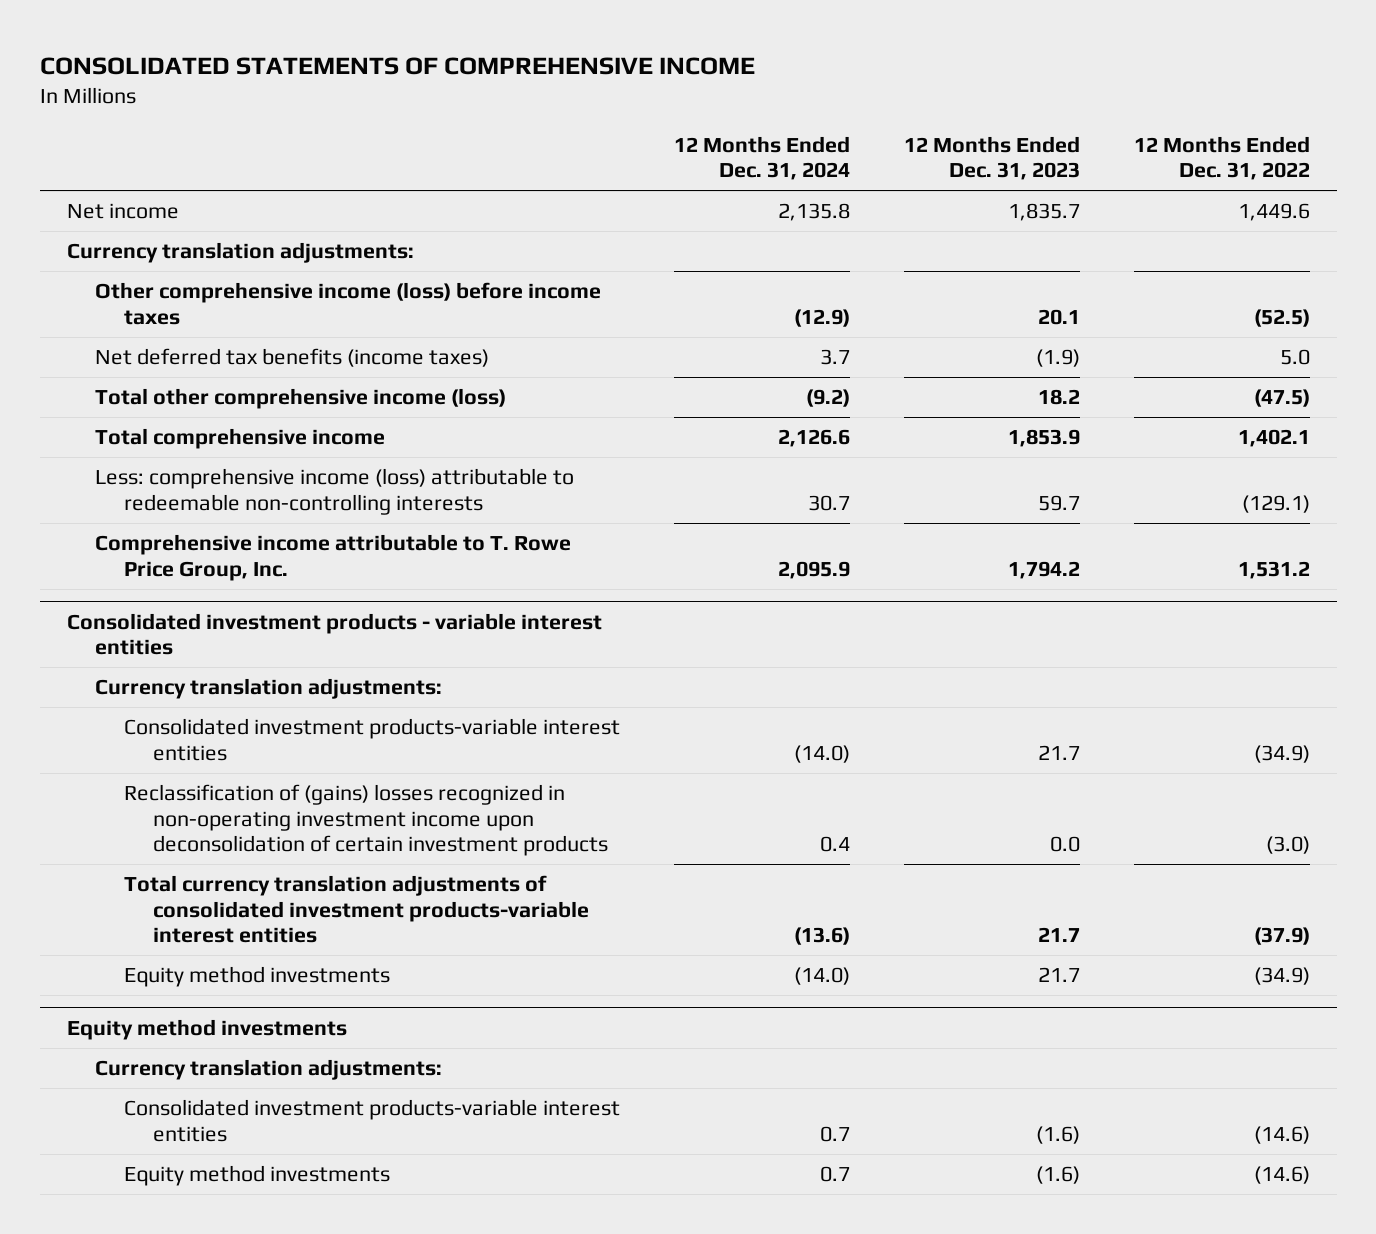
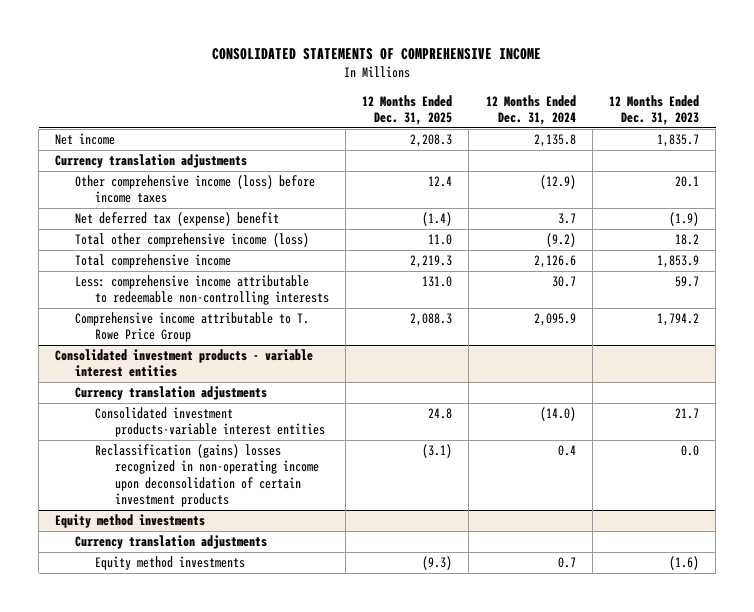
[1133,135,1310,181] 12 Months Ended Dec. 31, 2022 -> none
none -> [362,94,453,125] 12 Months Ended Dec. 31, 2025
[66,242,414,264] Currency translation adjustments: -> [55,154,248,169] Currency translation adjustments
[95,348,490,368] Net deferred tax benefits (income taxes) -> [75,212,280,227] Net deferred tax (expense) benefit
[95,468,575,515] Less: comprehensive income (loss) attributable to redeemable non-controlling interests -> [75,275,329,306] Less: comprehensive income attributable to redeemable non-controlling interests
[95,534,572,581] Comprehensive income attributable to T. Rowe Price Group, Inc. -> [75,312,310,343] Comprehensive income attributable to T. Rowe Price Group
[95,678,443,700] Currency translation adjustments: -> [75,386,268,401] Currency translation adjustments
[124,875,589,944] Total currency translation adjustments of consolidated investment products-variable interest entities -> none
[124,966,391,988] Equity method investments -> none
[124,784,608,857] Reclassification of (gains) losses recognized in non-operating investment income upon deconsolidation of certain investment products -> [94,444,319,507] Reclassification (gains) losses recognized in non-operating income upon deconsolidation of certain investment products
[124,1099,621,1142] Consolidated investment products-variable interest entities -> none
[95,1059,443,1081] Currency translation adjustments: -> [75,535,268,550] Currency translation adjustments

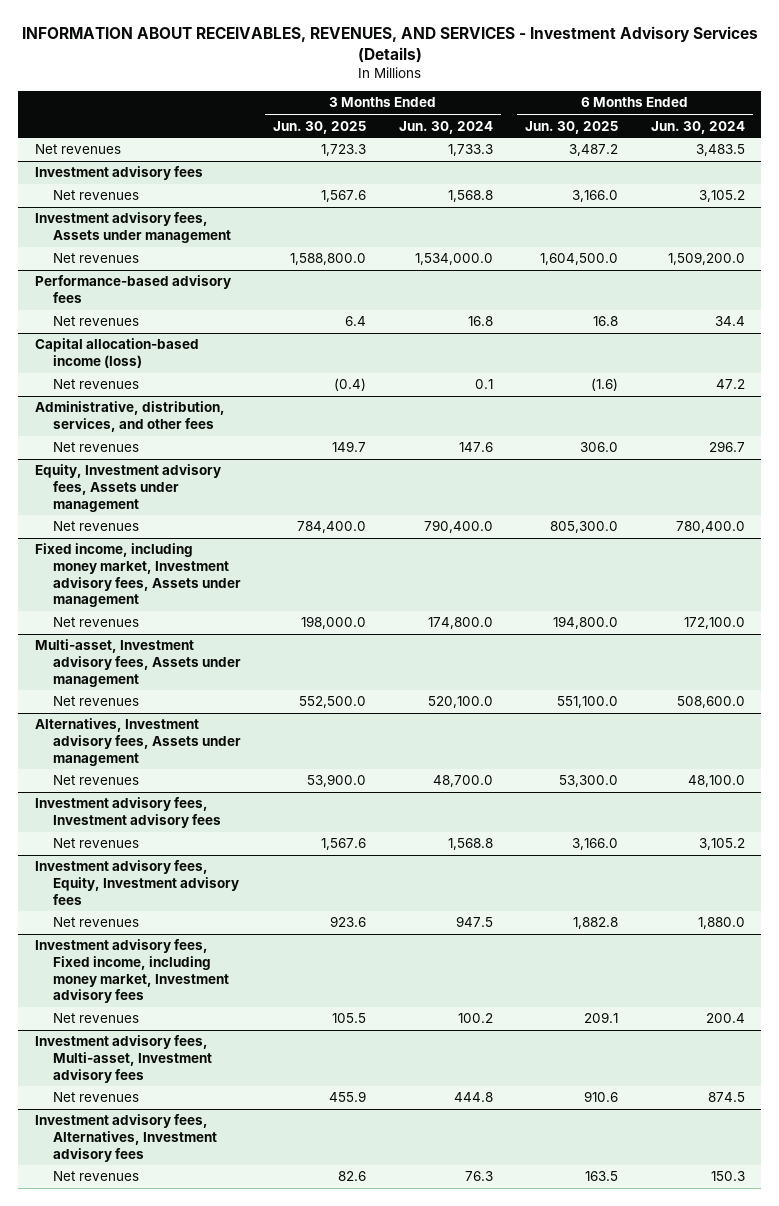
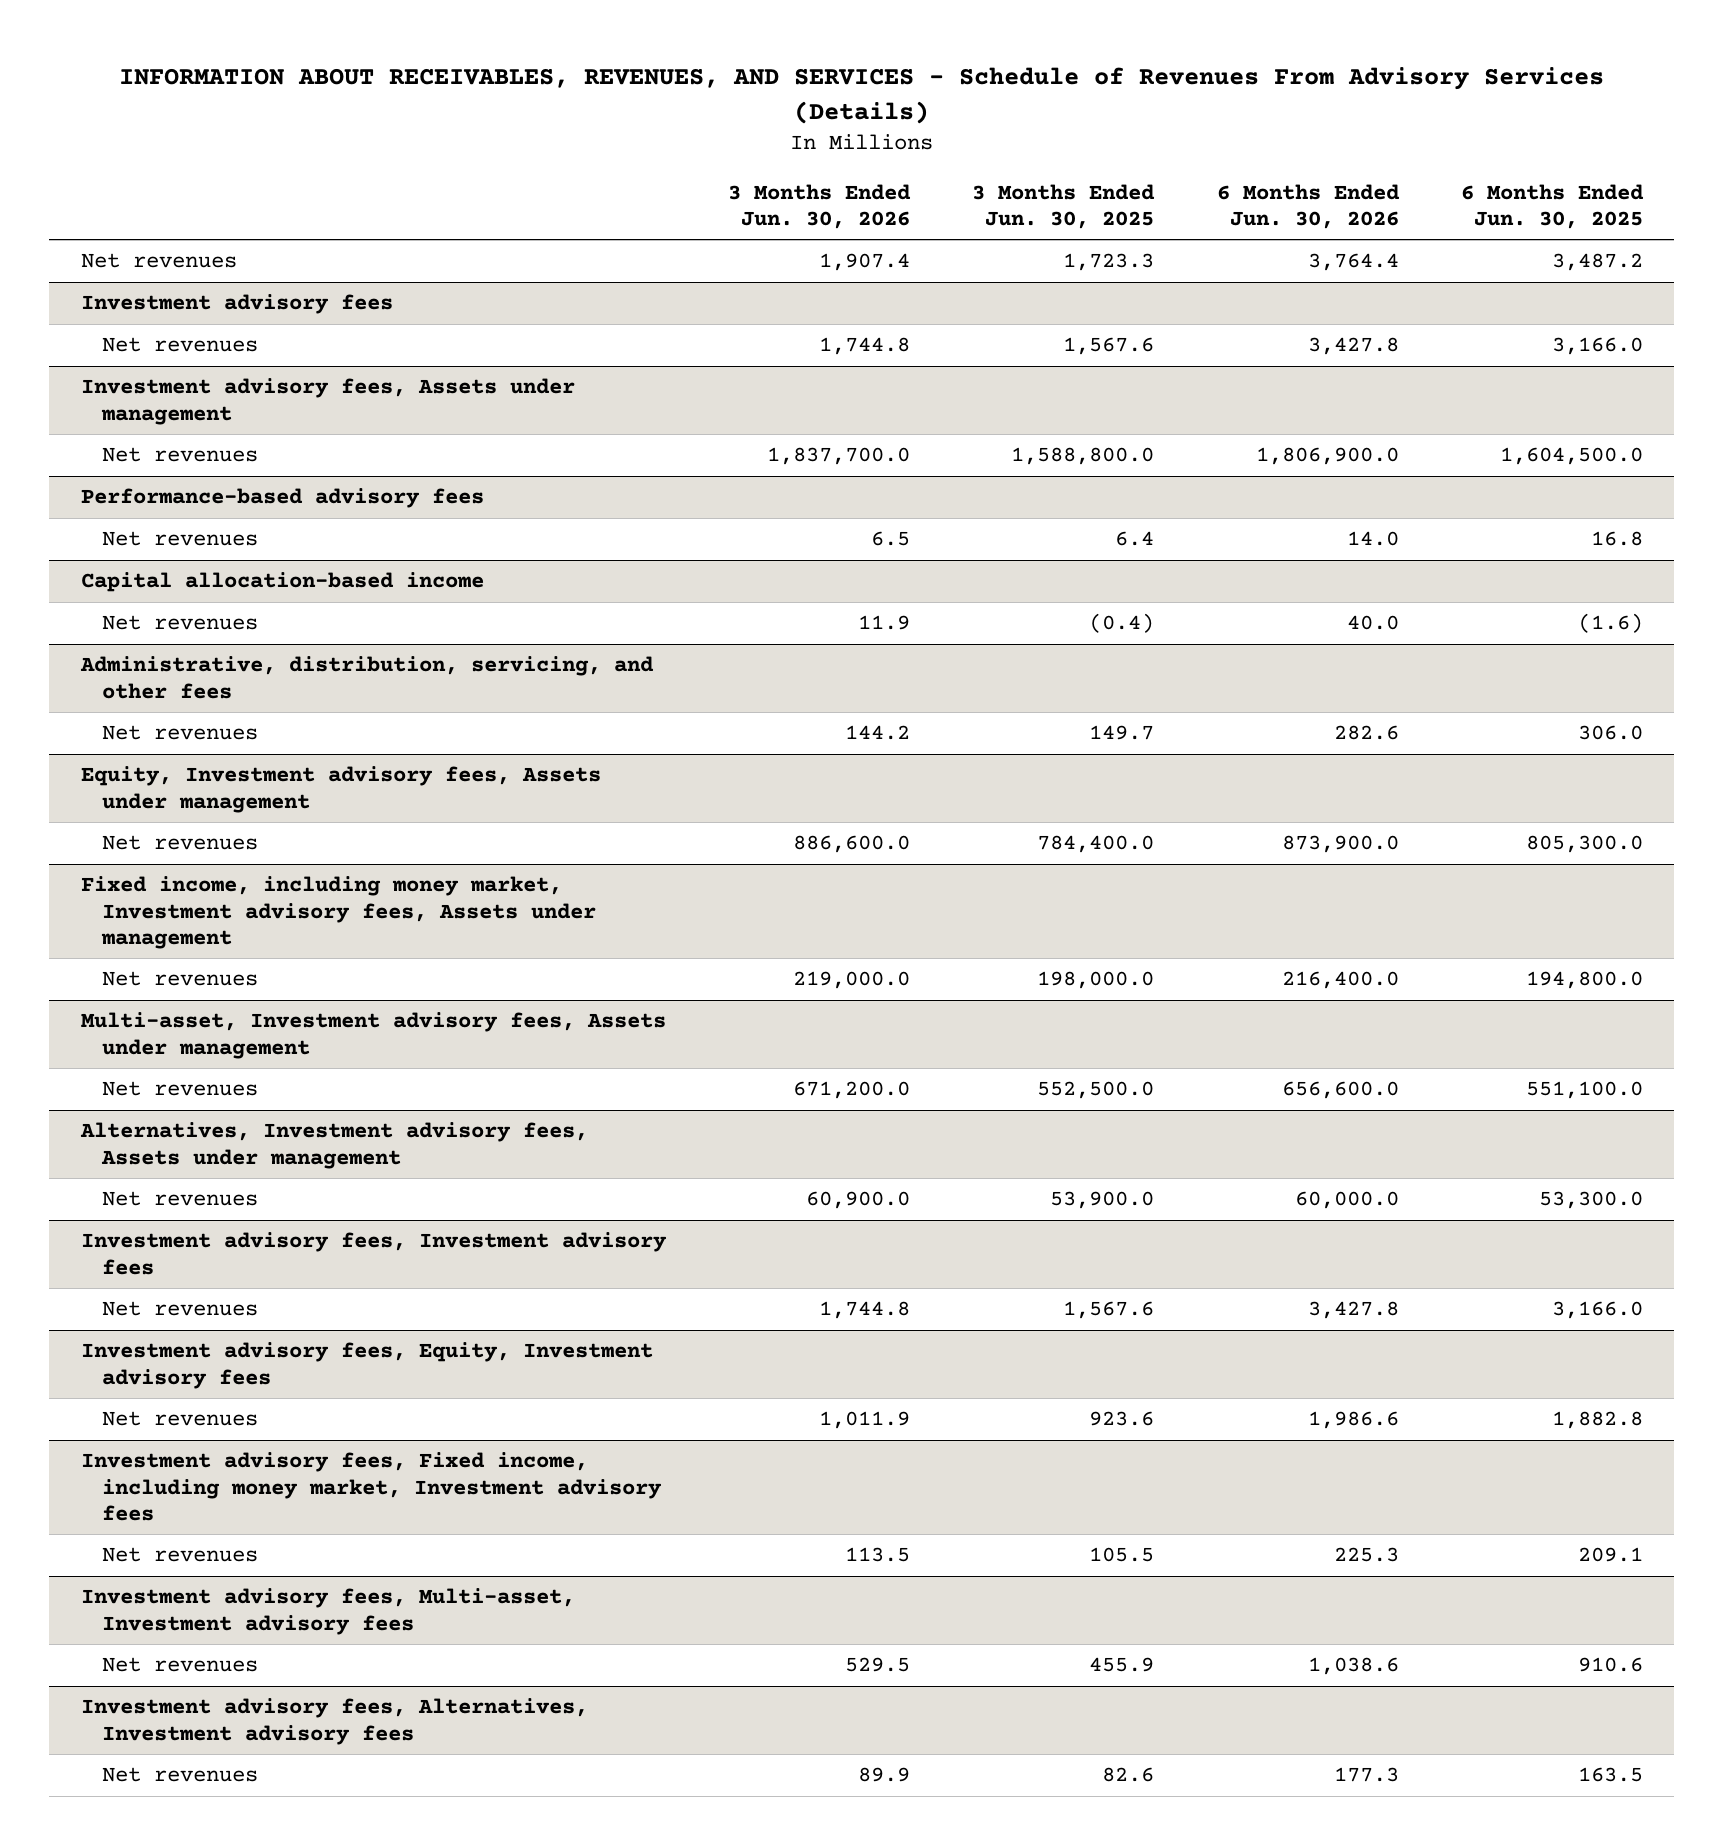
[21,25,758,63] INFORMATION ABOUT RECEIVABLES, REVENUES, AND SERVICES - Investment Advisory Services (Details) -> [118,67,1604,124] INFORMATION ABOUT RECEIVABLES, REVENUES, AND SERVICES - Schedule of Revenues From Advisory Services (Details)
[398,120,493,134] Jun. 30, 2024 -> none
[650,120,745,134] Jun. 30, 2024 -> none
none -> [728,183,912,230] 3 Months Ended Jun. 30, 2026
none -> [1216,183,1400,230] 6 Months Ended Jun. 30, 2026
[34,338,199,369] Capital allocation-based income (loss) -> [80,572,484,593] Capital allocation-based income
[34,401,225,433] Administrative, distribution, services, and other fees -> [79,656,654,699] Administrative, distribution, servicing, and other fees

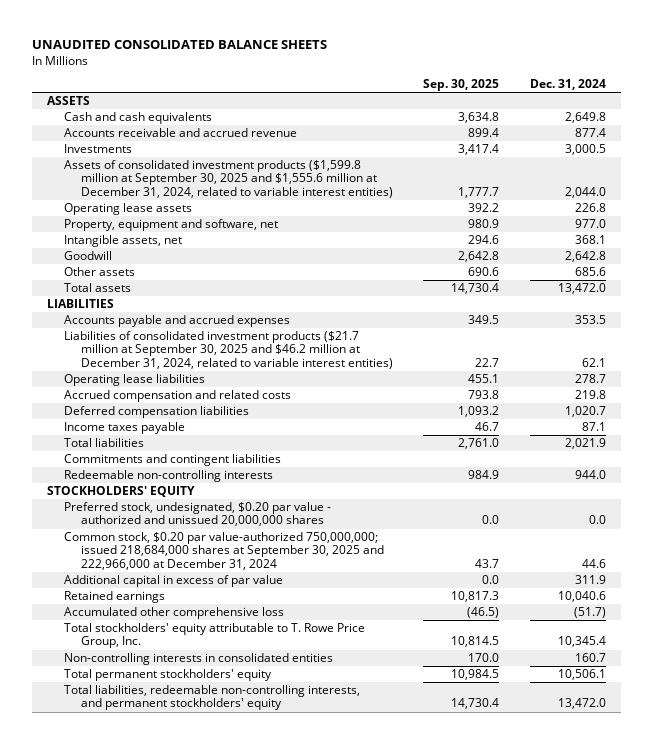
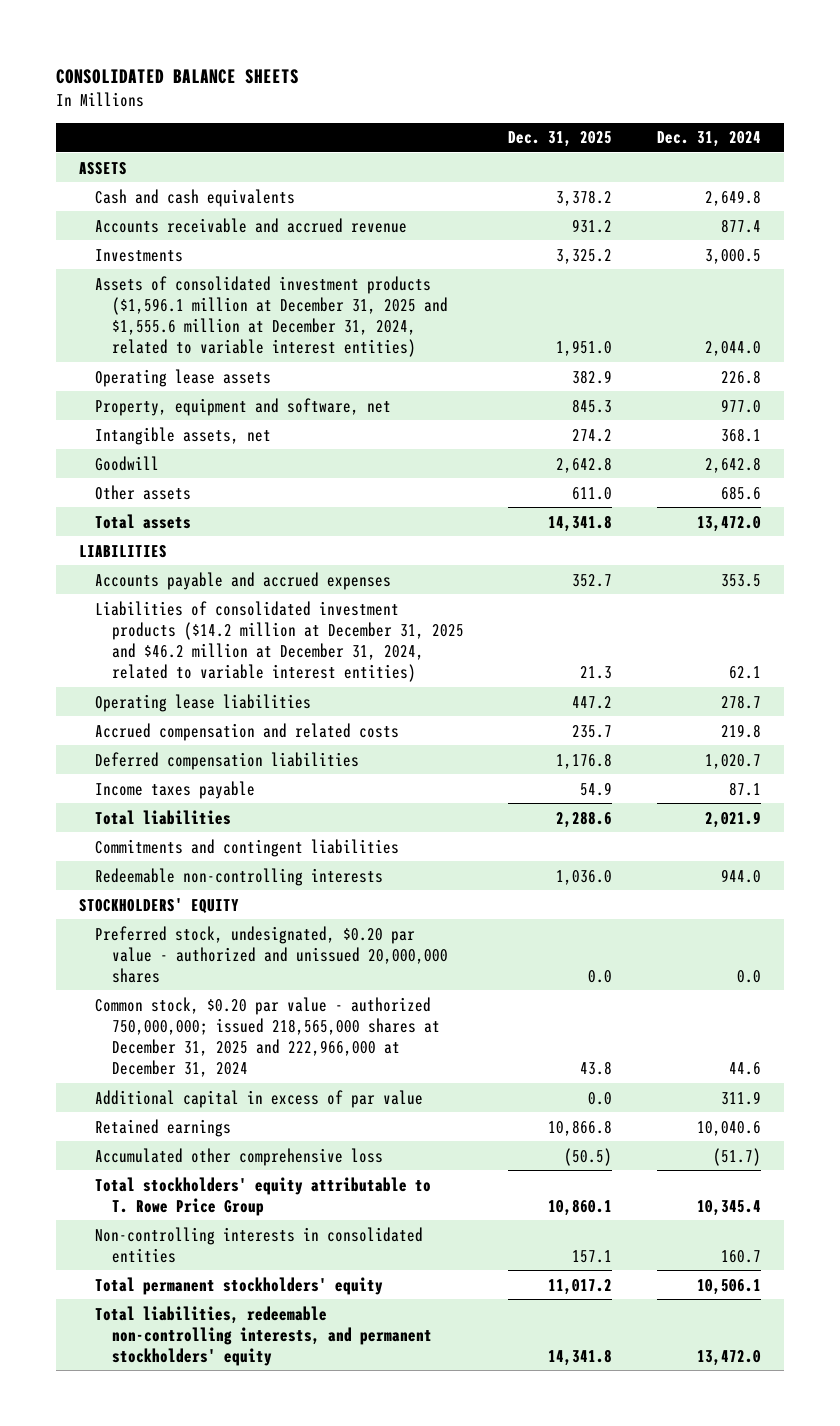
[31,40,327,50] UNAUDITED CONSOLIDATED BALANCE SHEETS -> [56,68,300,84] CONSOLIDATED BALANCE SHEETS
[423,79,500,92] Sep. 30, 2025 -> none
none -> [508,131,613,148] Dec. 31, 2025
[63,160,393,198] Assets of consolidated investment products ($1,599.8 million at September 30, 2025 and $1,555.6 million at December 31, 2024, related to variable interest entities) -> [95,275,448,357] Assets of consolidated investment products ($1,596.1 million at December 31, 2025 and $1,555.6 million at December 31, 2024, related to variable interest entities)
[63,331,393,369] Liabilities of consolidated investment products ($21.7 million at September 30, 2025 and $46.2 million at December 31, 2024, related to variable interest entities) -> [95,600,464,682] Liabilities of consolidated investment products ($14.2 million at December 31, 2025 and $46.2 million at December 31, 2024, related to variable interest entities)
[63,532,384,570] Common stock, $0.20 par value-authorized 750,000,000; issued 218,684,000 shares at September 30, 2025 and 222,966,000 at December 31, 2024 -> [95,996,440,1077] Common stock, $0.20 par value - authorized 750,000,000; issued 218,565,000 shares at December 31, 2025 and 222,966,000 at December 31, 2024
[63,623,365,649] Total stockholders' equity attributable to T. Rowe Price Group, Inc. -> [95,1176,432,1216] Total stockholders' equity attributable to T. Rowe Price Group

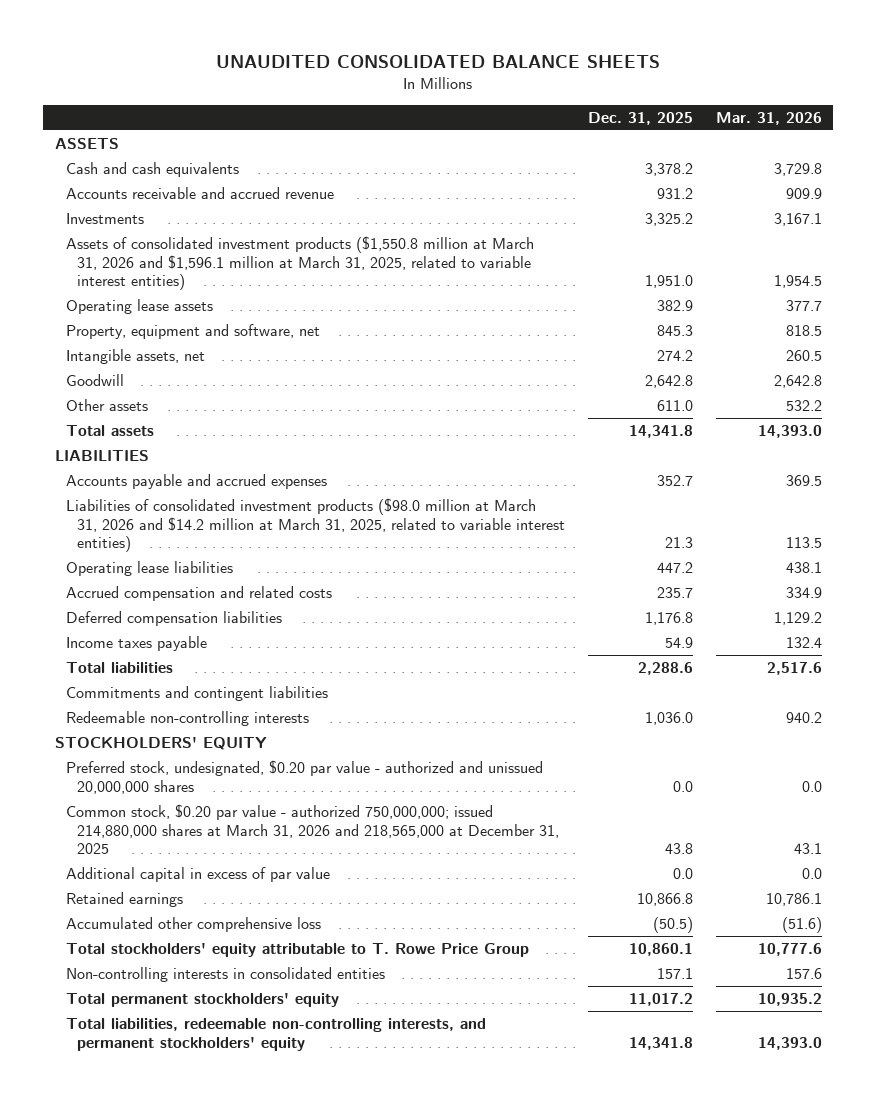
[56,68,300,84] CONSOLIDATED BALANCE SHEETS -> [216,54,661,68] UNAUDITED CONSOLIDATED BALANCE SHEETS
[657,131,762,148] Dec. 31, 2024 -> none
none -> [715,111,822,125] Mar. 31, 2026
[95,275,448,357] Assets of consolidated investment products ($1,596.1 million at December 31, 2025 and $1,555.6 million at December 31, 2024, related to variable interest entities) -> [65,236,534,291] Assets of consolidated investment products ($1,550.8 million at March 31, 2026 and $1,596.1 million at March 31, 2025, related to variable interest entities)
[95,600,464,682] Liabilities of consolidated investment products ($14.2 million at December 31, 2025 and $46.2 million at December 31, 2024, related to variable interest entities) -> [65,498,566,553] Liabilities of consolidated investment products ($98.0 million at March 31, 2026 and $14.2 million at March 31, 2025, related to variable interest entities)
[95,996,440,1077] Common stock, $0.20 par value - authorized 750,000,000; issued 218,565,000 shares at December 31, 2025 and 222,966,000 at December 31, 2024 -> [65,804,560,855] Common stock, $0.20 par value - authorized 750,000,000; issued 214,880,000 shares at March 31, 2026 and 218,565,000 at December 31, 2025

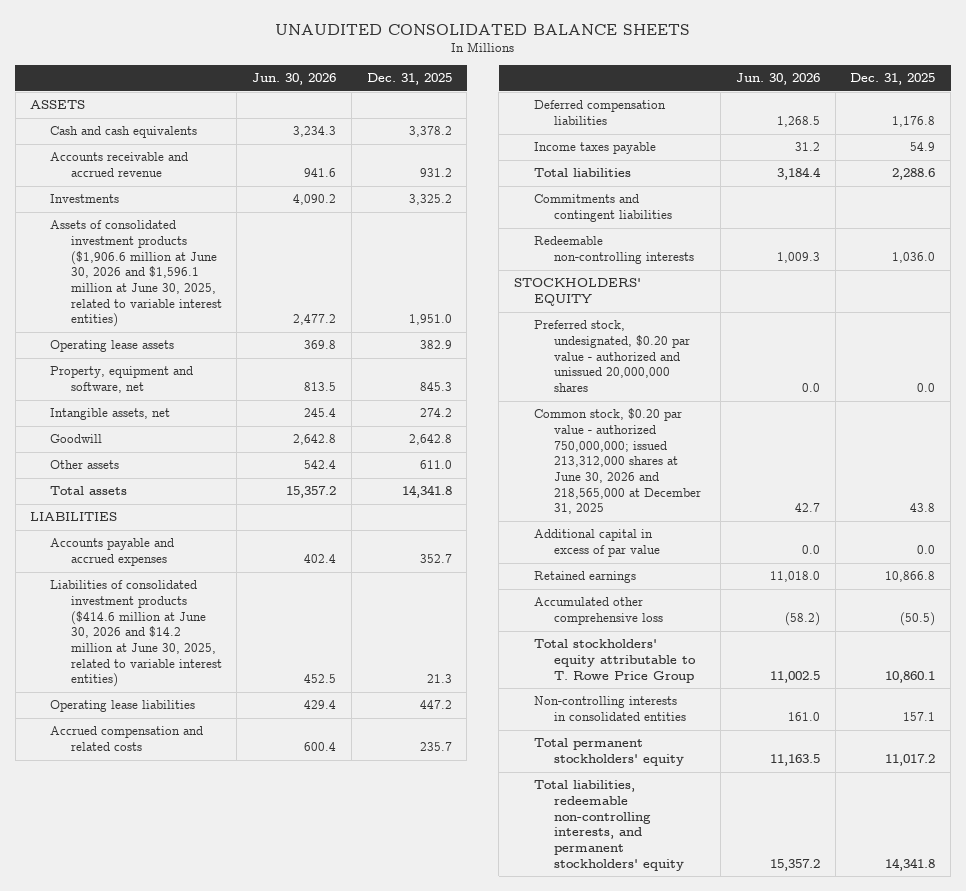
[715,111,822,125] Mar. 31, 2026 -> none
none -> [252,73,337,86] Jun. 30, 2026
[65,236,534,291] Assets of consolidated investment products ($1,550.8 million at March 31, 2026 and $1,596.1 million at March 31, 2025, related to variable interest entities) -> [50,220,222,328] Assets of consolidated investment products ($1,906.6 million at June 30, 2026 and $1,596.1 million at June 30, 2025, related to variable interest entities)
[65,498,566,553] Liabilities of consolidated investment products ($98.0 million at March 31, 2026 and $14.2 million at March 31, 2025, related to variable interest entities) -> [50,580,222,688] Liabilities of consolidated investment products ($414.6 million at June 30, 2026 and $14.2 million at June 30, 2025, related to variable interest entities)
[65,804,560,855] Common stock, $0.20 par value - authorized 750,000,000; issued 214,880,000 shares at March 31, 2026 and 218,565,000 at December 31, 2025 -> [534,408,702,515] Common stock, $0.20 par value - authorized 750,000,000; issued 213,312,000 shares at June 30, 2026 and 218,565,000 at December 31, 2025

